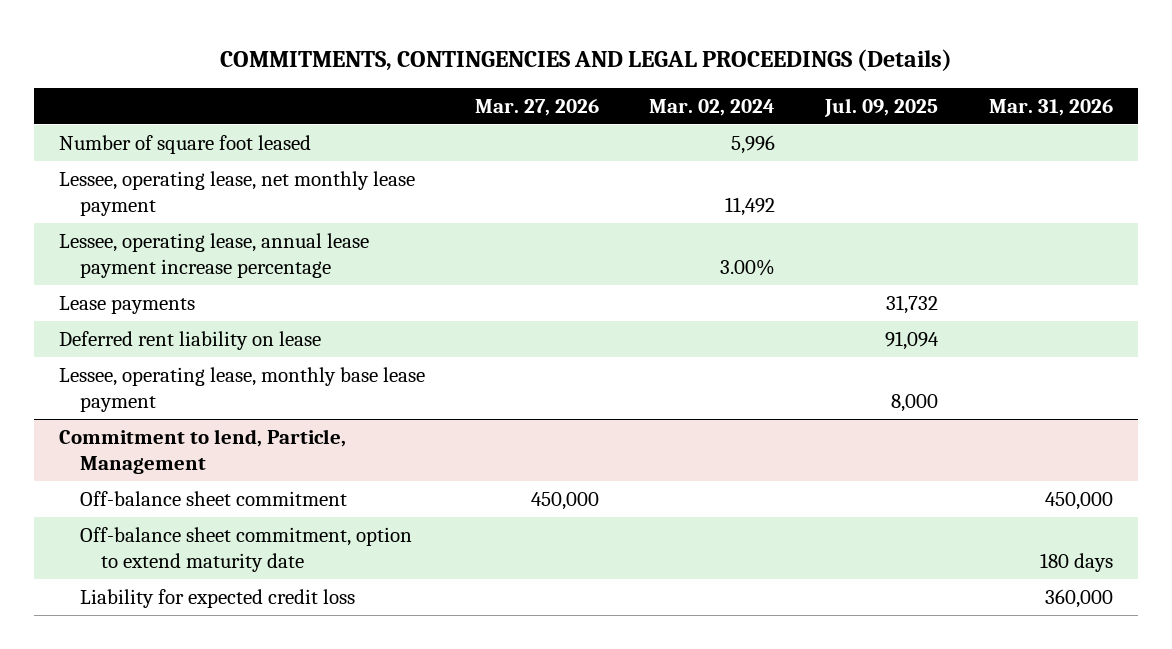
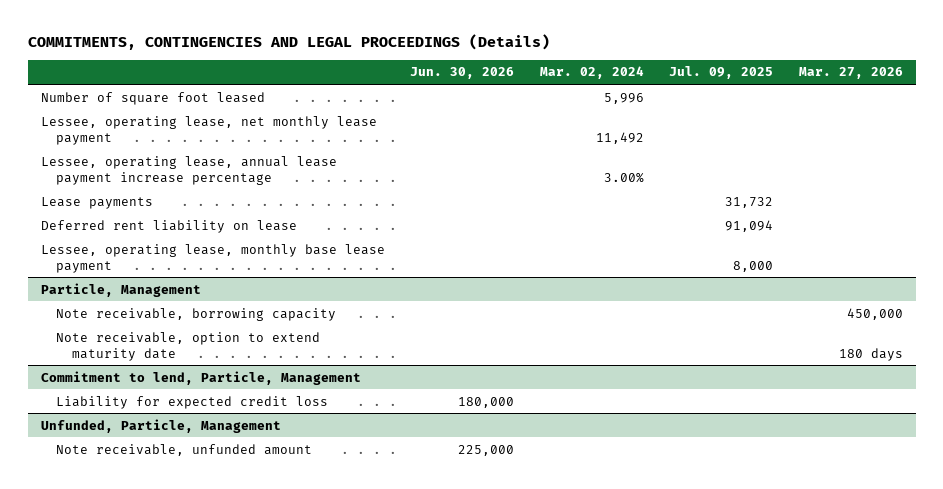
[988,98,1113,116] Mar. 31, 2026 -> none
none -> [410,67,515,80] Jun. 30, 2026
none -> [40,282,201,297] Particle, Management
none -> [56,307,337,321] Note receivable, borrowing capacity
none -> [56,331,321,361] Note receivable, option to extend maturity date
[79,491,347,507] Off-balance sheet commitment -> none
[79,527,412,573] Off-balance sheet commitment, option to extend maturity date -> none
none -> [40,418,281,433] Unfunded, Particle, Management
none -> [56,443,313,456] Note receivable, unfunded amount

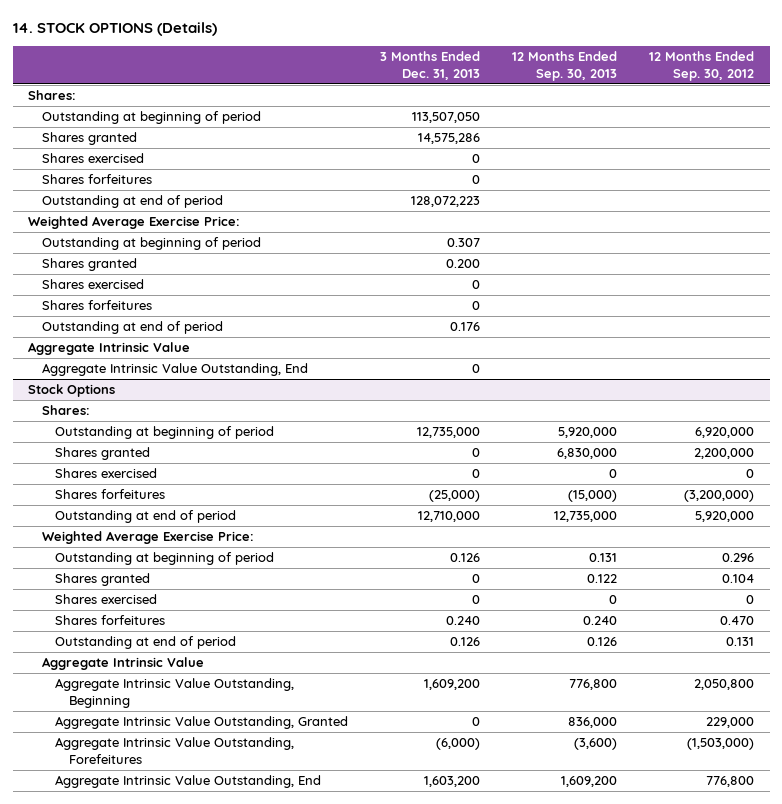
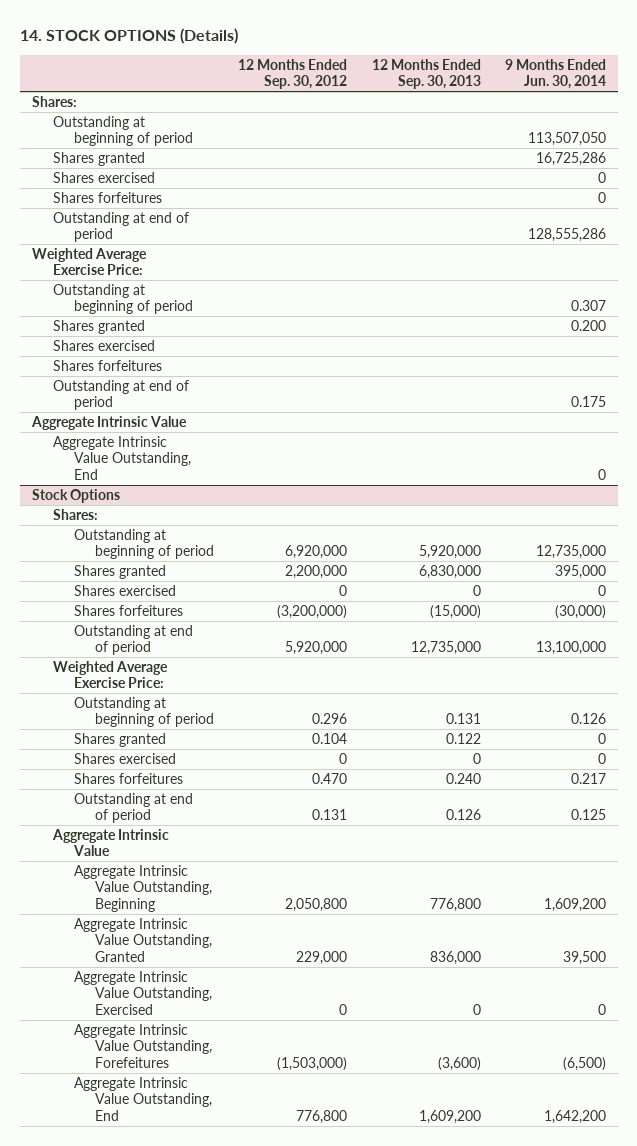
[380,51,481,81] 3 Months Ended Dec. 31, 2013 -> none
none -> [504,59,606,90] 9 Months Ended Jun. 30, 2014
none -> [74,971,213,1015] Aggregate Intrinsic Value Outstanding, Exercised

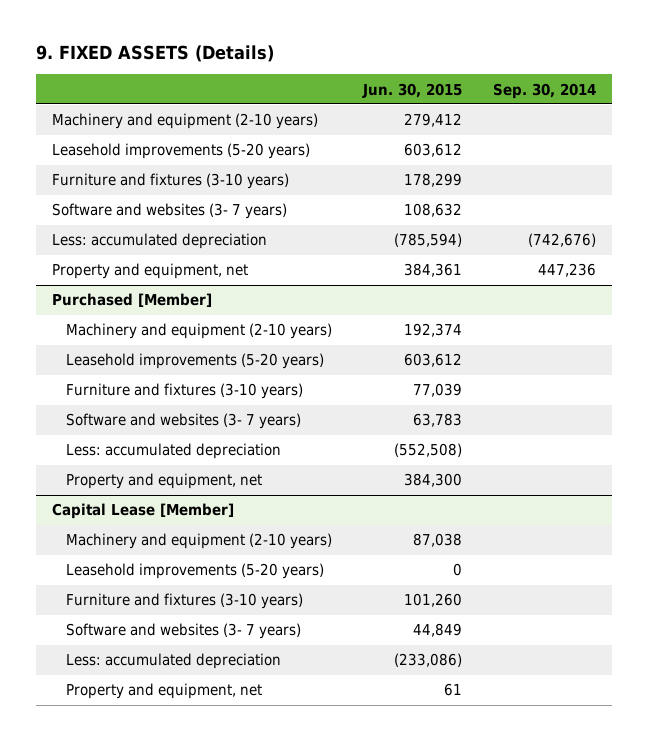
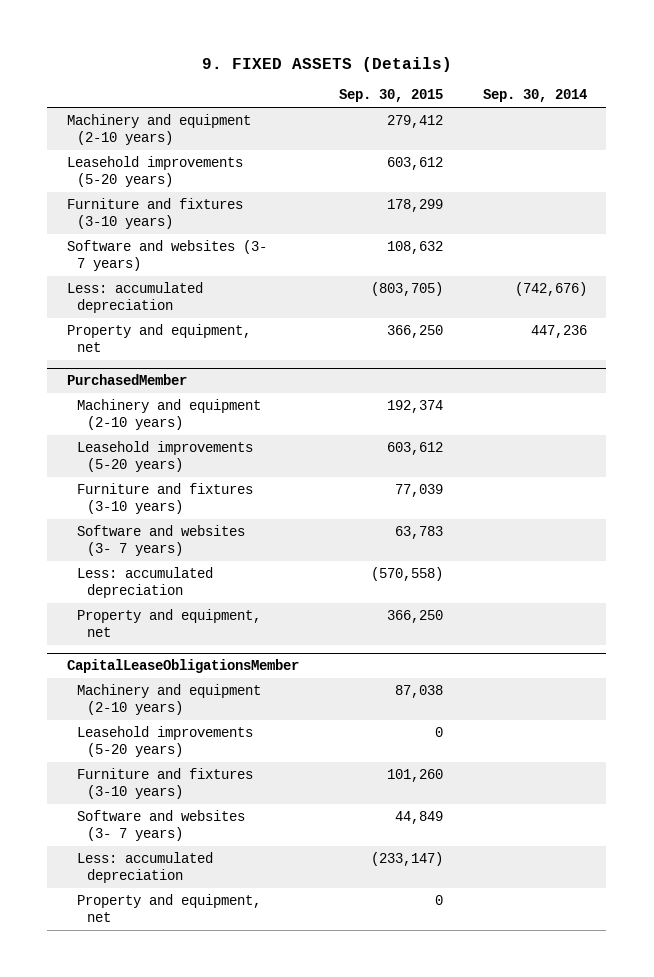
[362,82,463,98] Jun. 30, 2015 -> none
none -> [338,89,443,103] Sep. 30, 2015
[51,293,212,308] Purchased [Member] -> [67,374,188,386] PurchasedMember
[51,503,234,520] Capital Lease [Member] -> [67,659,300,674] CapitalLeaseObligationsMember

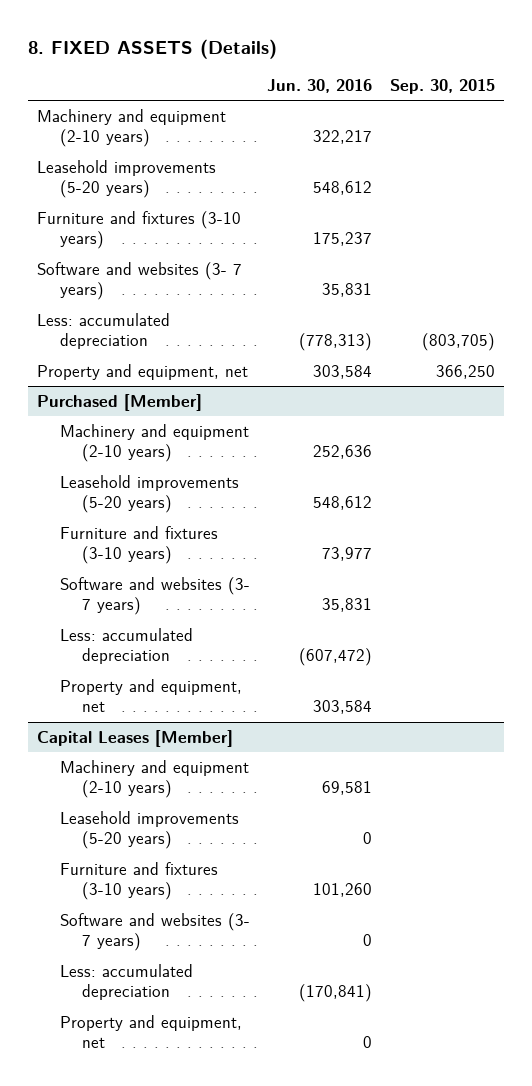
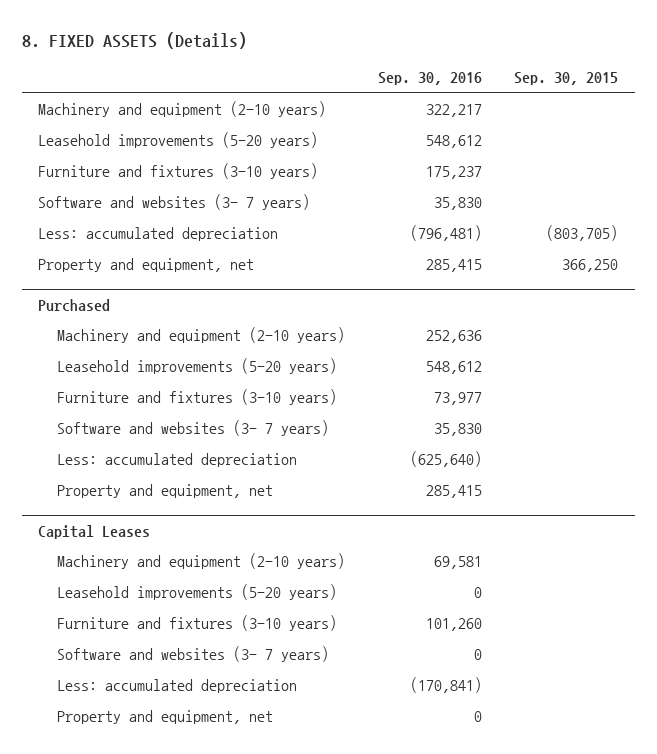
[267,79,373,94] Jun. 30, 2016 -> none
none -> [377,72,482,86] Sep. 30, 2016
[37,393,203,411] Purchased [Member] -> [38,299,111,313] Purchased
[37,729,234,747] Capital Leases [Member] -> [38,525,151,540] Capital Leases

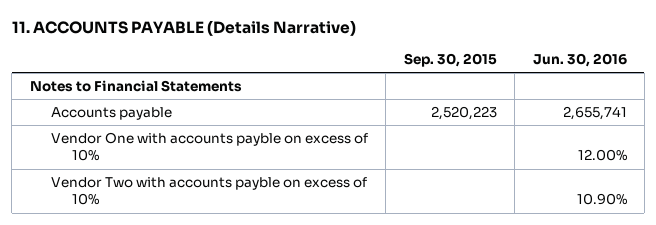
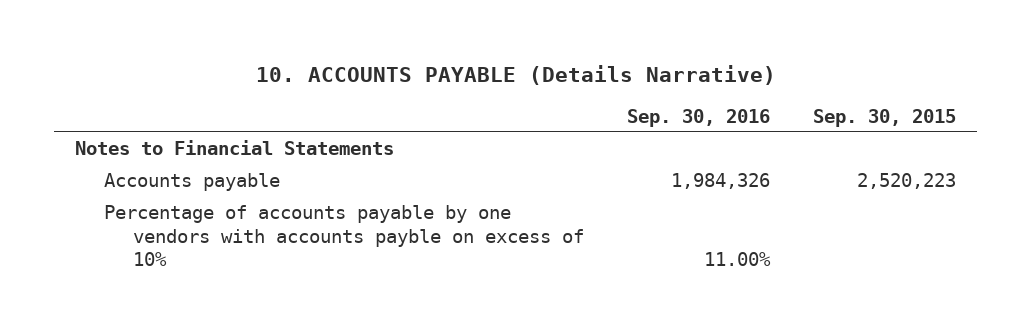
[11,19,356,36] 11. ACCOUNTS PAYABLE (Details Narrative) -> [255,64,776,85] 10. ACCOUNTS PAYABLE (Details Narrative)
[532,53,627,68] Jun. 30, 2016 -> none
none -> [627,108,771,127] Sep. 30, 2016
[50,177,367,206] Vendor Two with accounts payble on excess of 10% -> none
[50,132,368,162] Vendor One with accounts payble on excess of 10% -> [104,205,585,267] Percentage of accounts payable by one vendors with accounts payble on excess of 10%

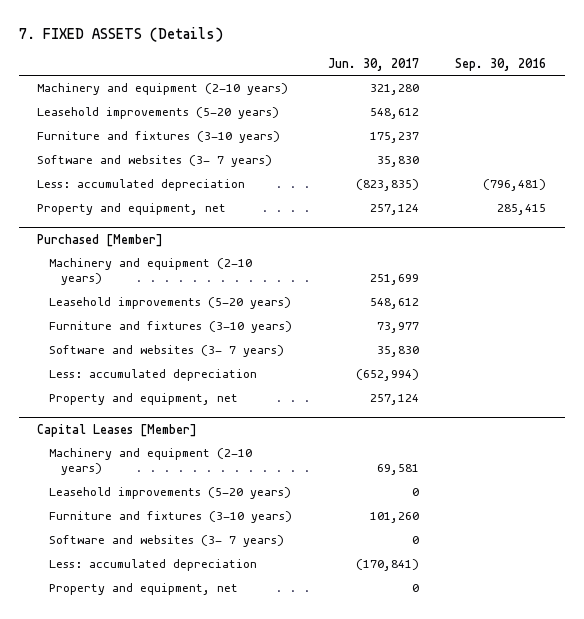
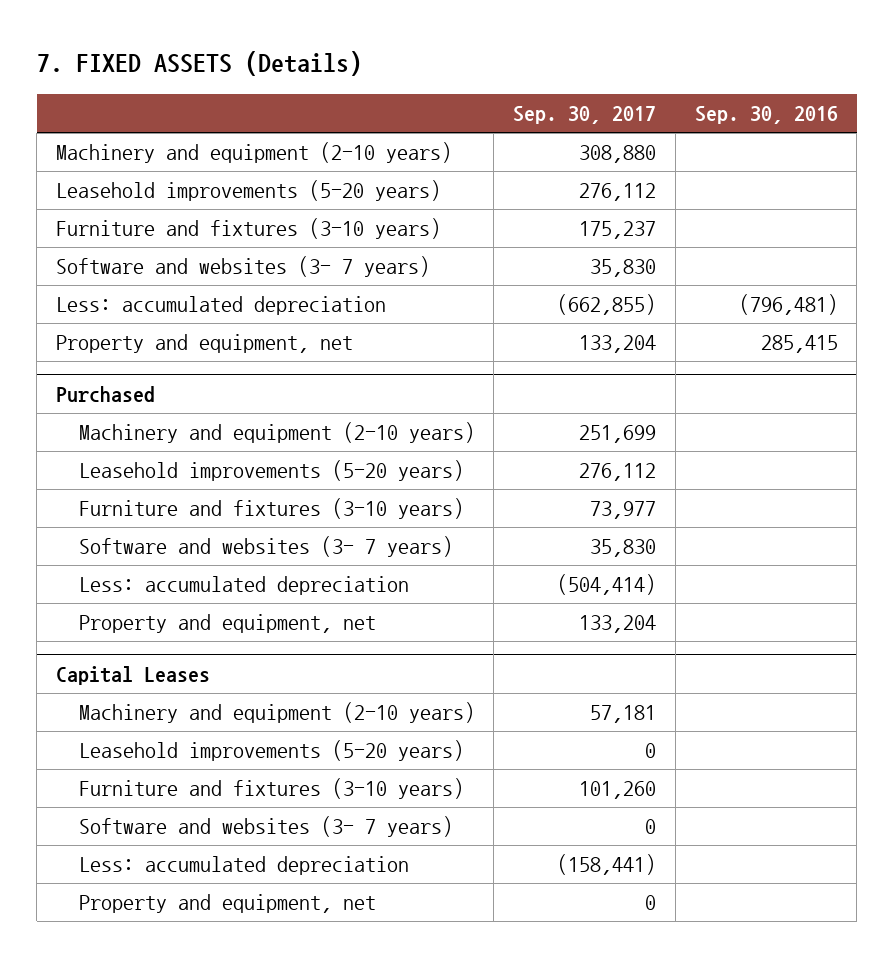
[328,57,420,71] Jun. 30, 2017 -> none
none -> [513,105,657,124] Sep. 30, 2017
[37,233,164,247] Purchased [Member] -> [56,385,156,403] Purchased
[37,423,198,437] Capital Leases [Member] -> [56,665,211,685] Capital Leases

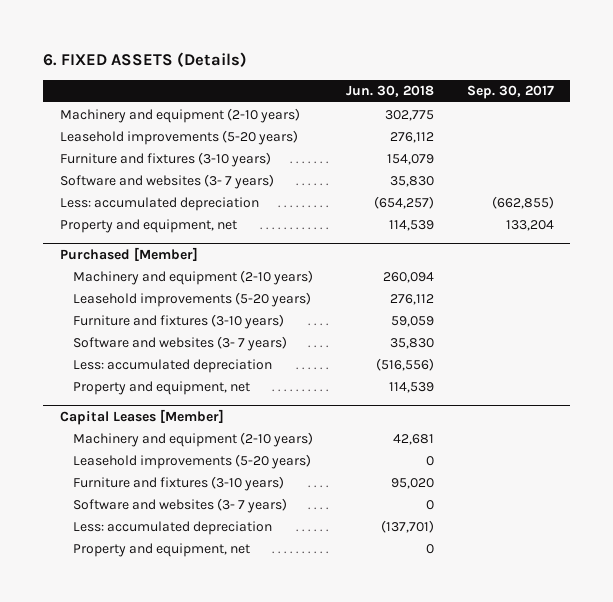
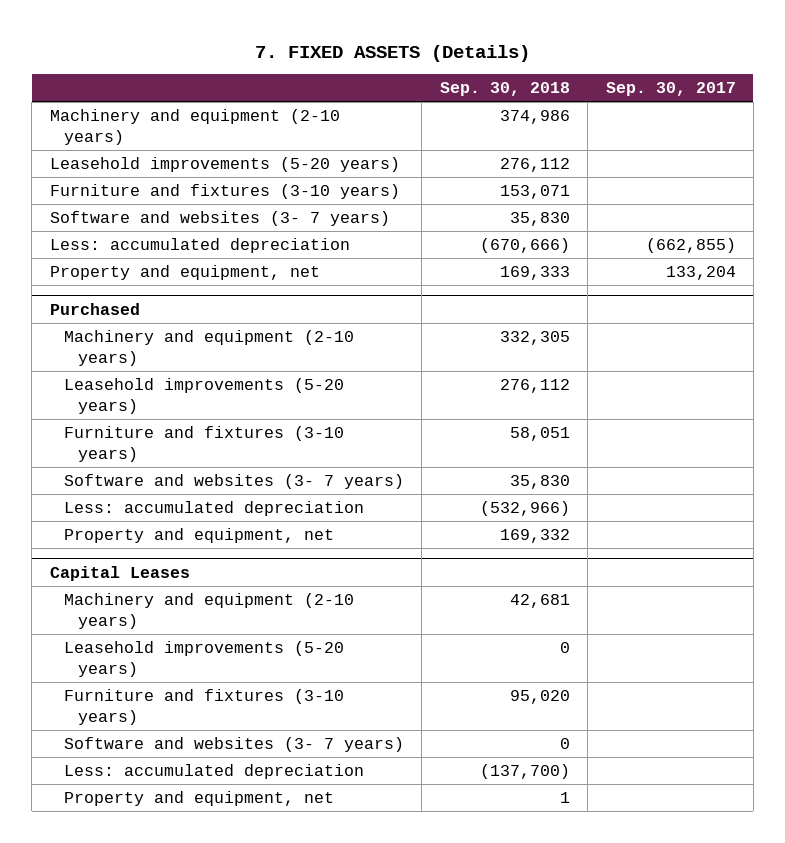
[43,52,248,68] 6. FIXED ASSETS (Details) -> [254,44,530,62] 7. FIXED ASSETS (Details)
[345,85,434,98] Jun. 30, 2018 -> none
none -> [439,82,570,97] Sep. 30, 2018
[59,246,198,261] Purchased [Member] -> [49,302,140,315] Purchased
[59,408,224,425] Capital Leases [Member] -> [49,565,190,581] Capital Leases

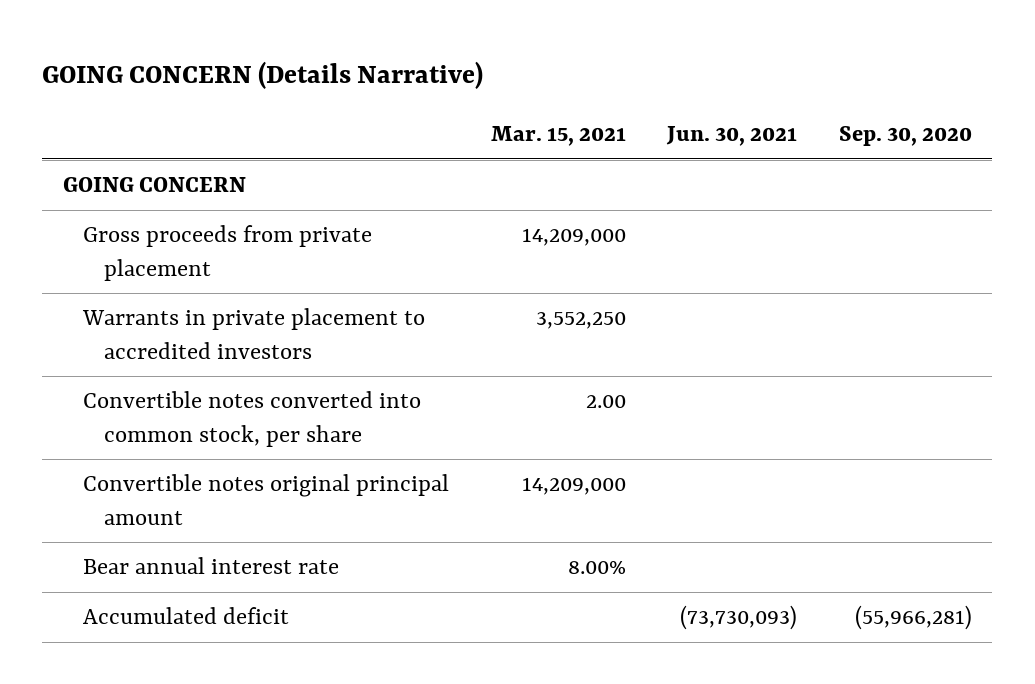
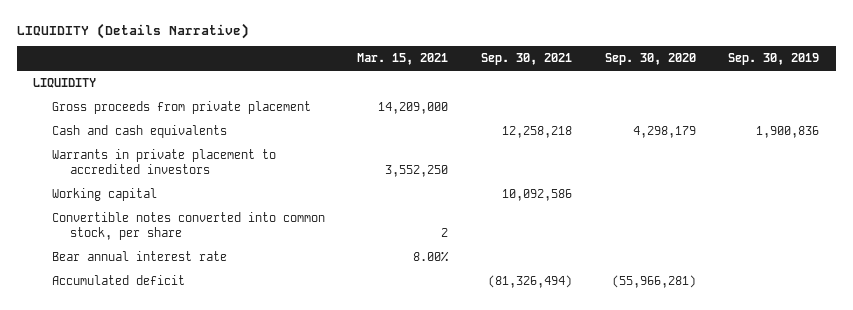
[42,60,484,89] GOING CONCERN (Details Narrative) -> [17,22,250,39] LIQUIDITY (Details Narrative)
[666,126,798,147] Jun. 30, 2021 -> none
none -> [480,53,572,66] Sep. 30, 2021
none -> [728,53,820,66] Sep. 30, 2019
[63,177,247,193] GOING CONCERN -> [33,77,97,88] LIQUIDITY
none -> [51,124,227,138] Cash and cash equivalents
[83,474,450,525] Convertible notes original principal amount -> none
none -> [51,187,157,201] Working capital
[585,395,626,409] 2.00 -> [441,227,449,237] 2

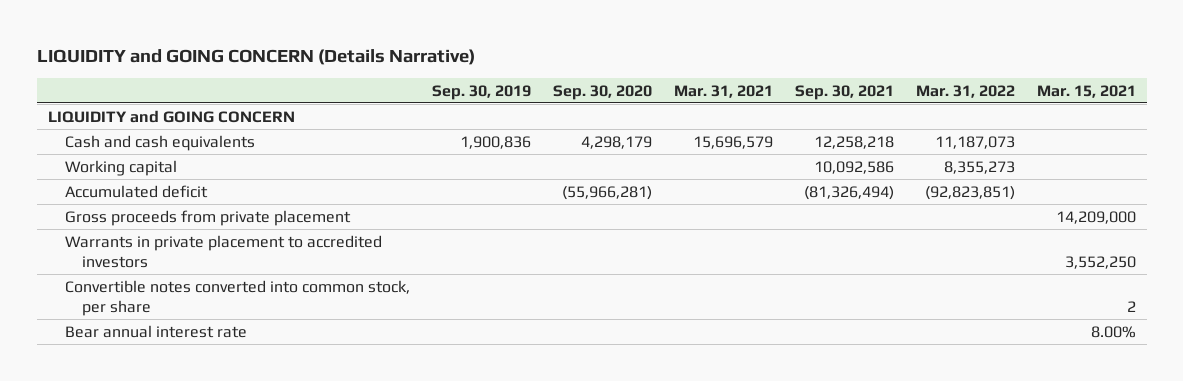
[17,22,250,39] LIQUIDITY (Details Narrative) -> [36,48,475,65] LIQUIDITY and GOING CONCERN (Details Narrative)
none -> [673,84,773,98] Mar. 31, 2021
none -> [915,84,1015,98] Mar. 31, 2022
[33,77,97,88] LIQUIDITY -> [47,109,295,123] LIQUIDITY and GOING CONCERN
[51,274,185,285] Accumulated deficit -> [64,184,208,198] Accumulated deficit
[51,100,311,114] Gross proceeds from private placement -> [64,209,351,226] Gross proceeds from private placement
[51,148,276,174] Warrants in private placement to accredited investors -> [64,234,382,268] Warrants in private placement to accredited investors

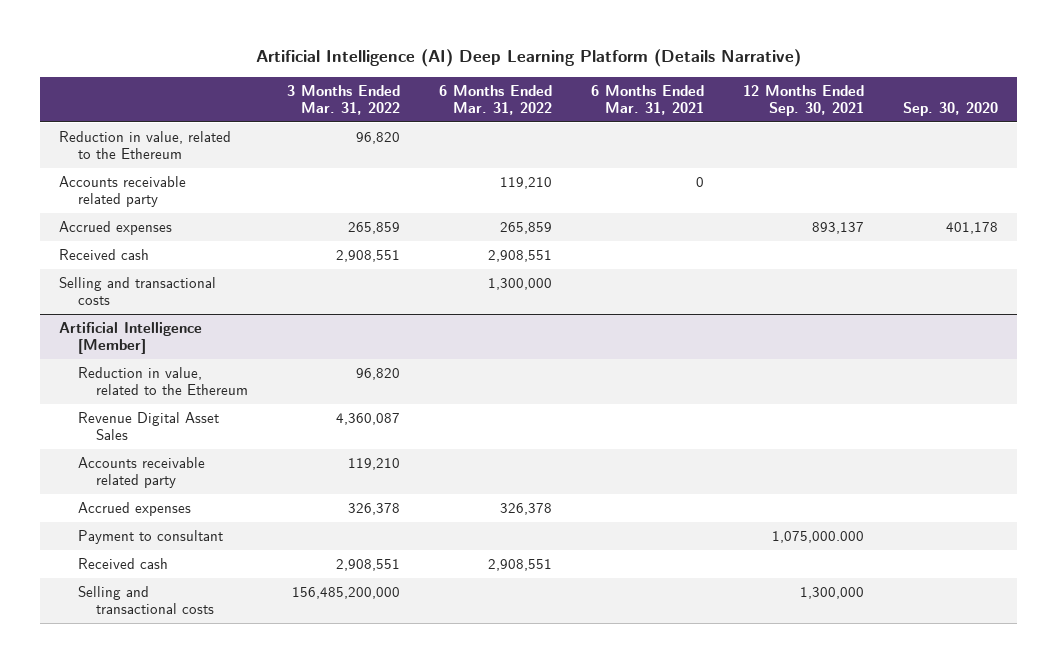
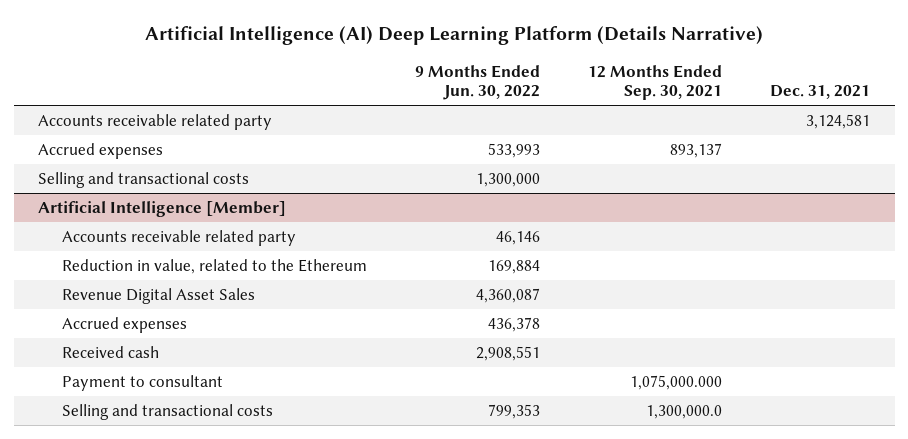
[286,84,400,115] 3 Months Ended Mar. 31, 2022 -> none
[438,84,552,115] 6 Months Ended Mar. 31, 2022 -> none
[590,84,704,115] 6 Months Ended Mar. 31, 2021 -> none
[902,101,998,116] Sep. 30, 2020 -> none
none -> [414,64,540,101] 9 Months Ended Jun. 30, 2022
none -> [770,85,871,100] Dec. 31, 2021
[59,130,232,160] Reduction in value, related to the Ethereum -> none
[59,248,150,260] Received cash -> none
[77,456,205,489] Accounts receivable related party -> [61,230,296,247] Accounts receivable related party
[77,529,223,544] Payment to consultant -> [61,375,223,392] Payment to consultant
[799,586,864,599] 1,300,000 -> [646,405,723,420] 1,300,000.0

